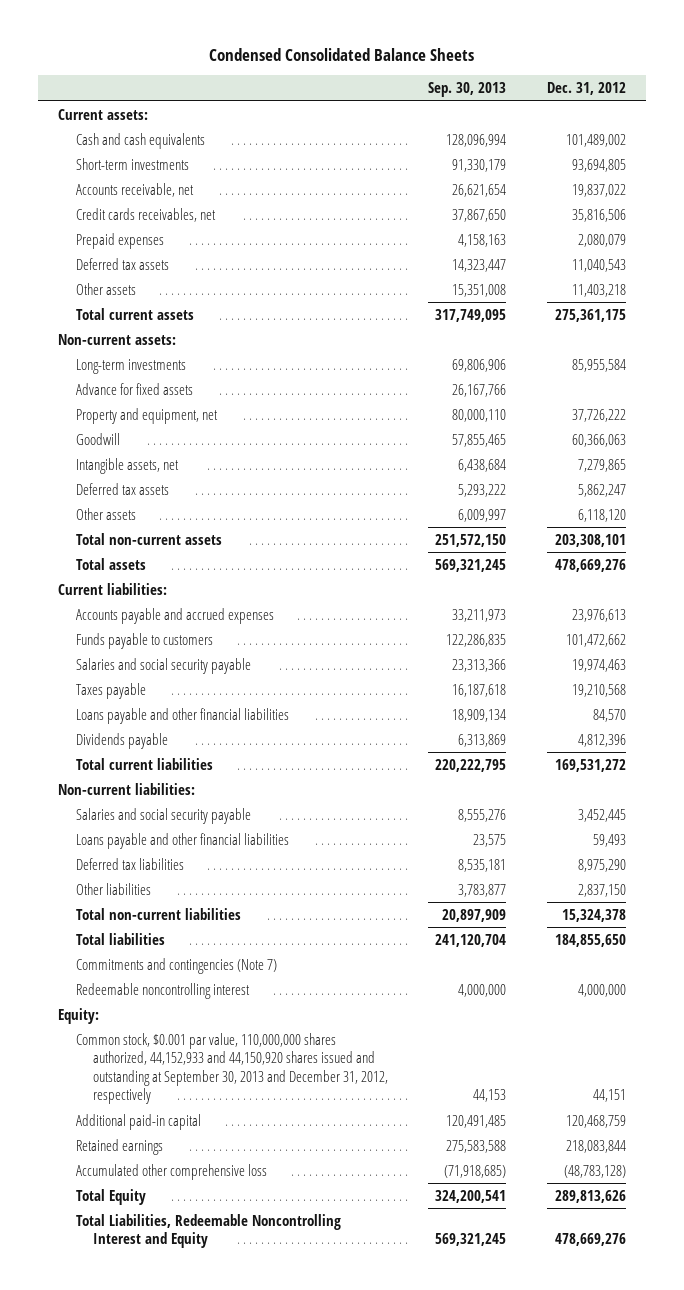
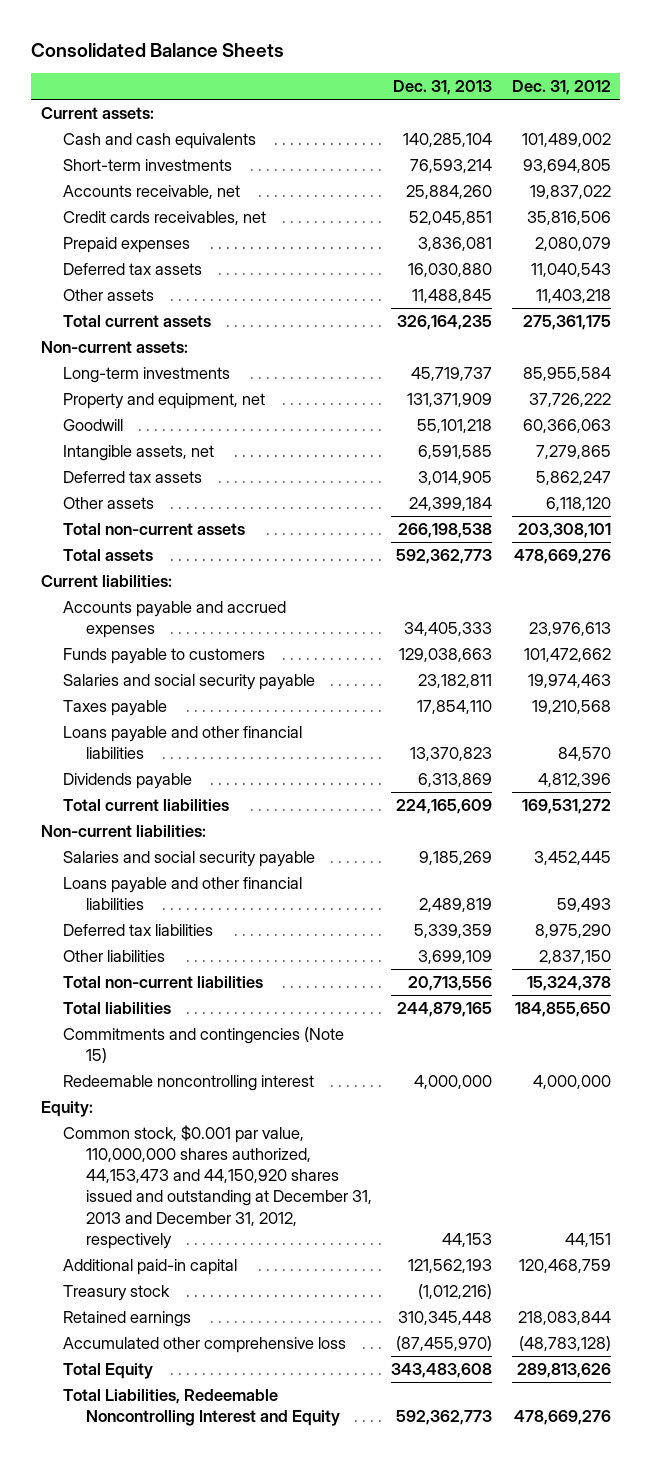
[208,47,474,61] Condensed Consolidated Balance Sheets -> [31,42,285,57] Consolidated Balance Sheets
[428,82,507,98] Sep. 30, 2013 -> none
none -> [393,80,493,96] Dec. 31, 2013
[75,382,193,395] Advance for fixed assets -> none
[75,957,277,974] Commitments and contingencies (Note 7) -> [63,1026,345,1064] Commitments and contingencies (Note 15)
[75,1032,389,1105] Common stock, $0.001 par value, 110,000,000 shares authorized, 44,152,933 and 44,150,920 shares issued and outstanding at September 30, 2013 and December 31, 2012, respectively -> [63,1124,372,1249] Common stock, $0.001 par value, 110,000,000 shares authorized, 44,153,473 and 44,150,920 shares issued and outstanding at December 31, 2013 and December 31, 2012, respectively
none -> [63,1284,171,1301] Treasury stock

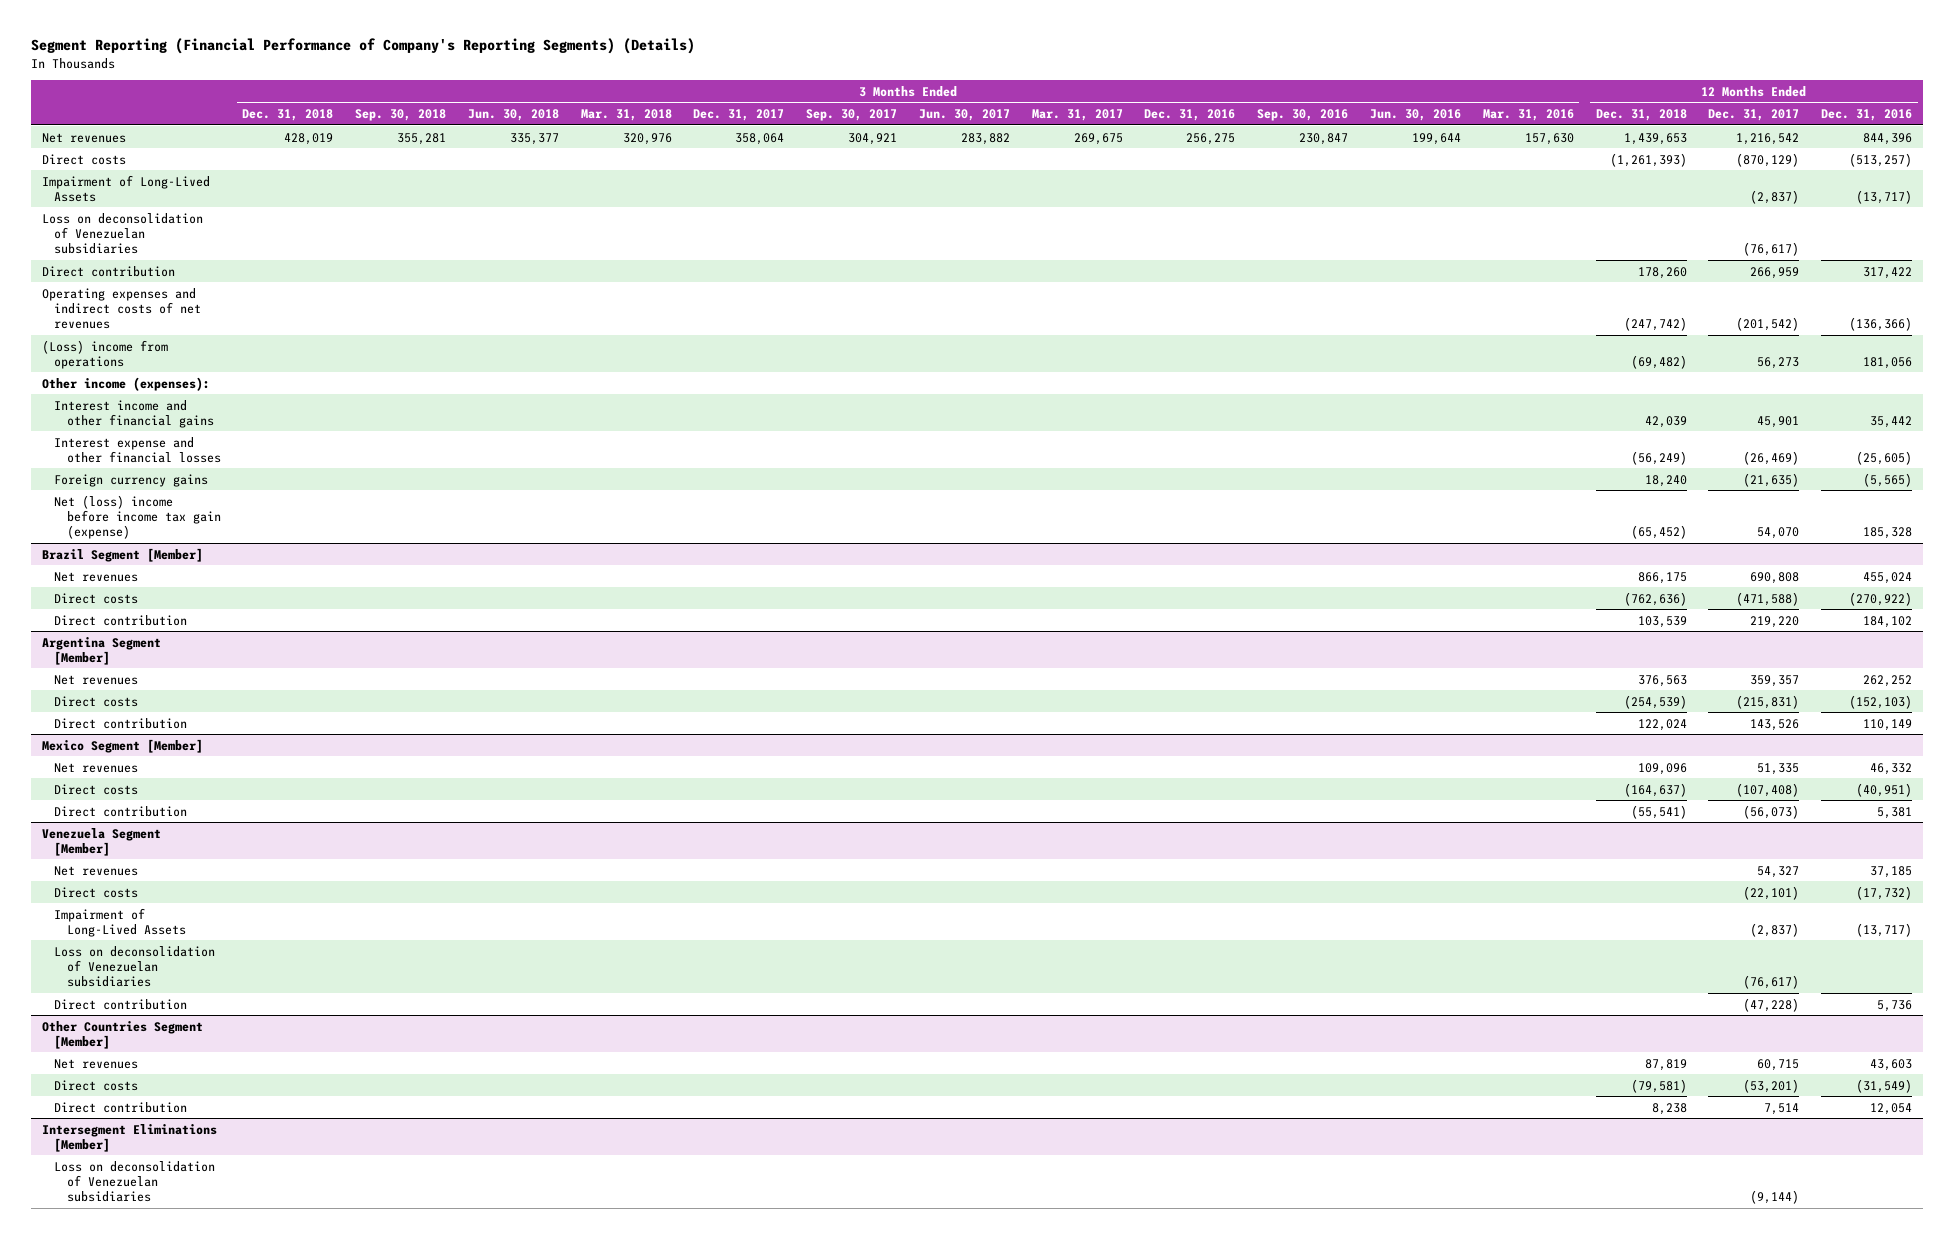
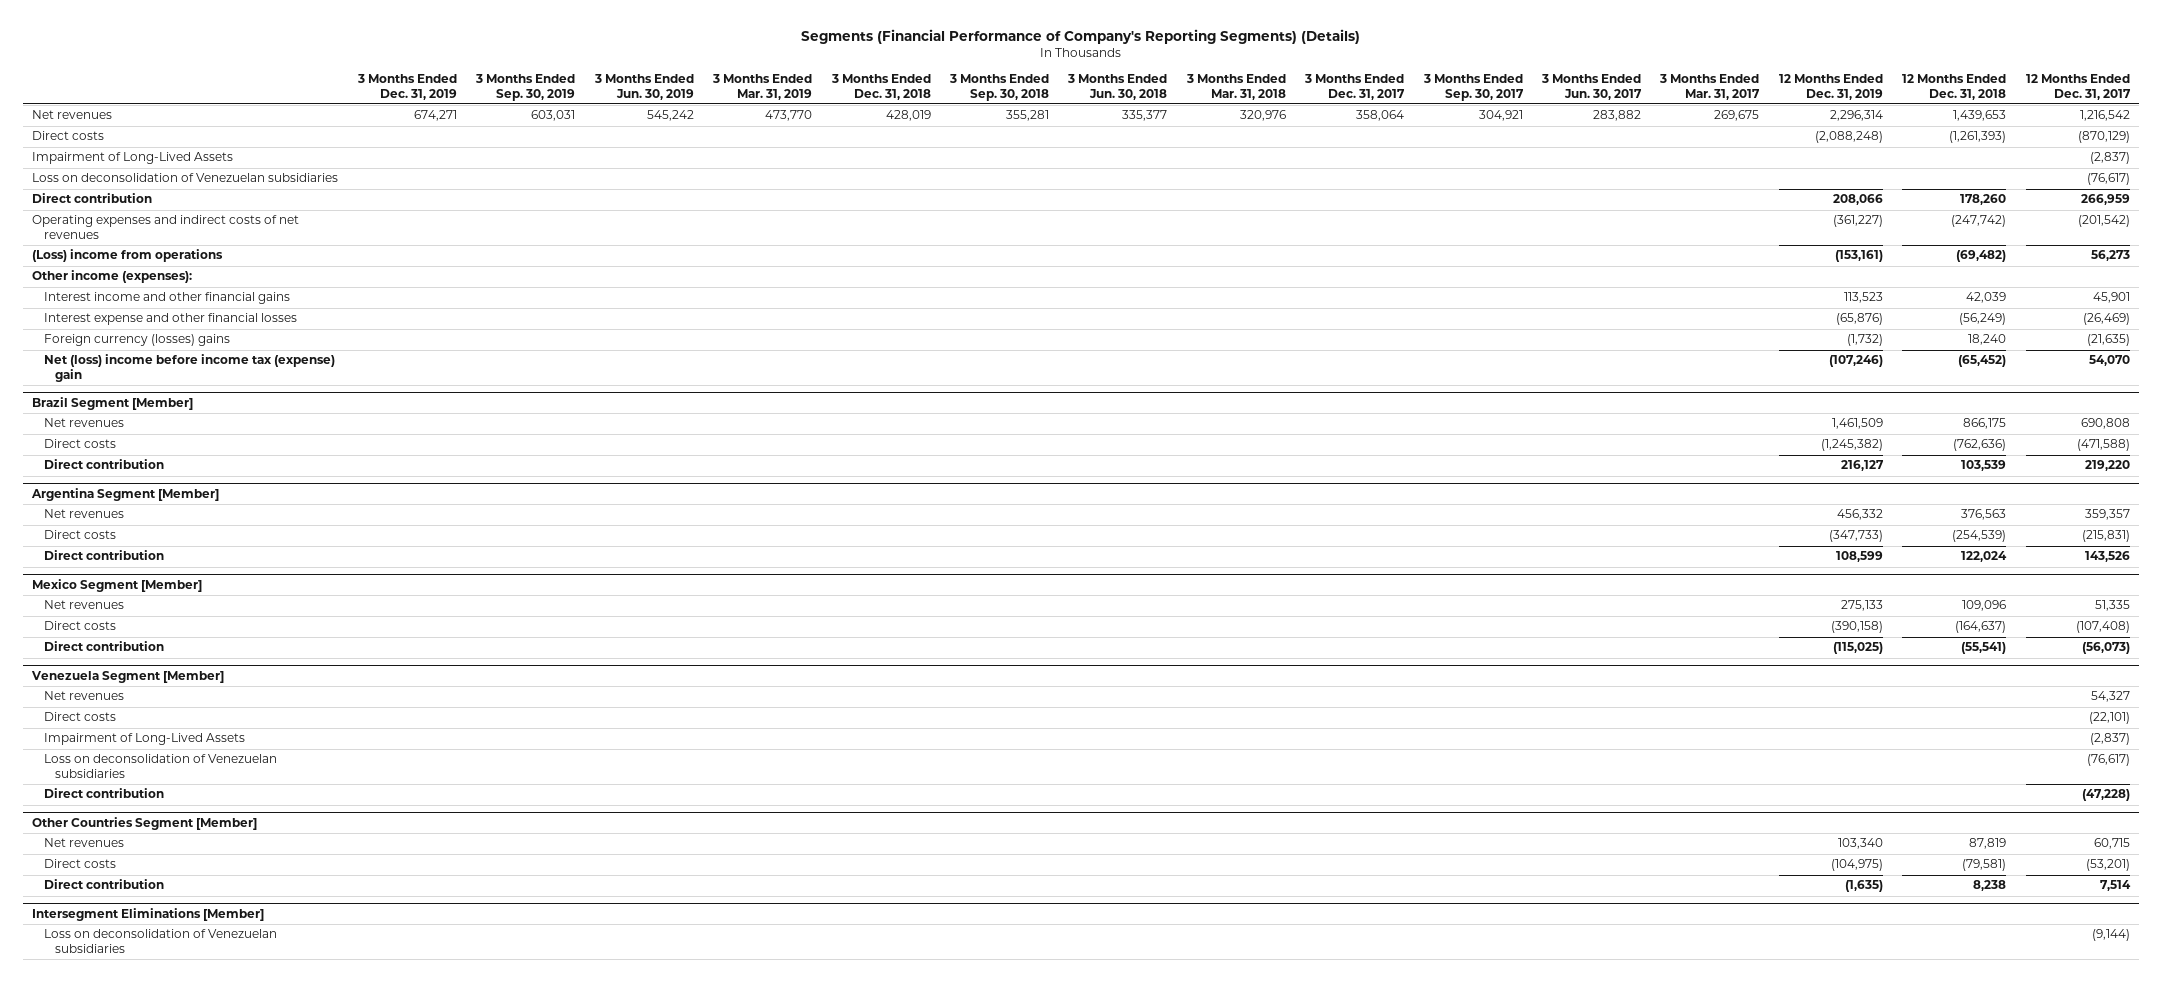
[30,38,695,55] Segment Reporting (Financial Performance of Company's Reporting Segments) (Details) -> [801,29,1361,45] Segments (Financial Performance of Company's Reporting Segments) (Details)
[1144,109,1236,122] Dec. 31, 2016 -> none
[1257,109,1349,122] Sep. 30, 2016 -> none
[1370,109,1462,122] Jun. 30, 2016 -> none
[1482,109,1574,122] Mar. 31, 2016 -> none
[1821,109,1913,122] Dec. 31, 2016 -> none
none -> [356,74,457,100] 3 Months Ended Dec. 31, 2019
none -> [475,74,576,101] 3 Months Ended Sep. 30, 2019
none -> [593,74,694,100] 3 Months Ended Jun. 30, 2019
none -> [712,74,813,100] 3 Months Ended Mar. 31, 2019
none -> [1778,74,1883,100] 12 Months Ended Dec. 31, 2019
[54,473,209,487] Foreign currency gains -> [43,334,230,347] Foreign currency (losses) gains
[54,494,221,539] Net (loss) income before income tax gain (expense) -> [43,354,335,382] Net (loss) income before income tax (expense) gain

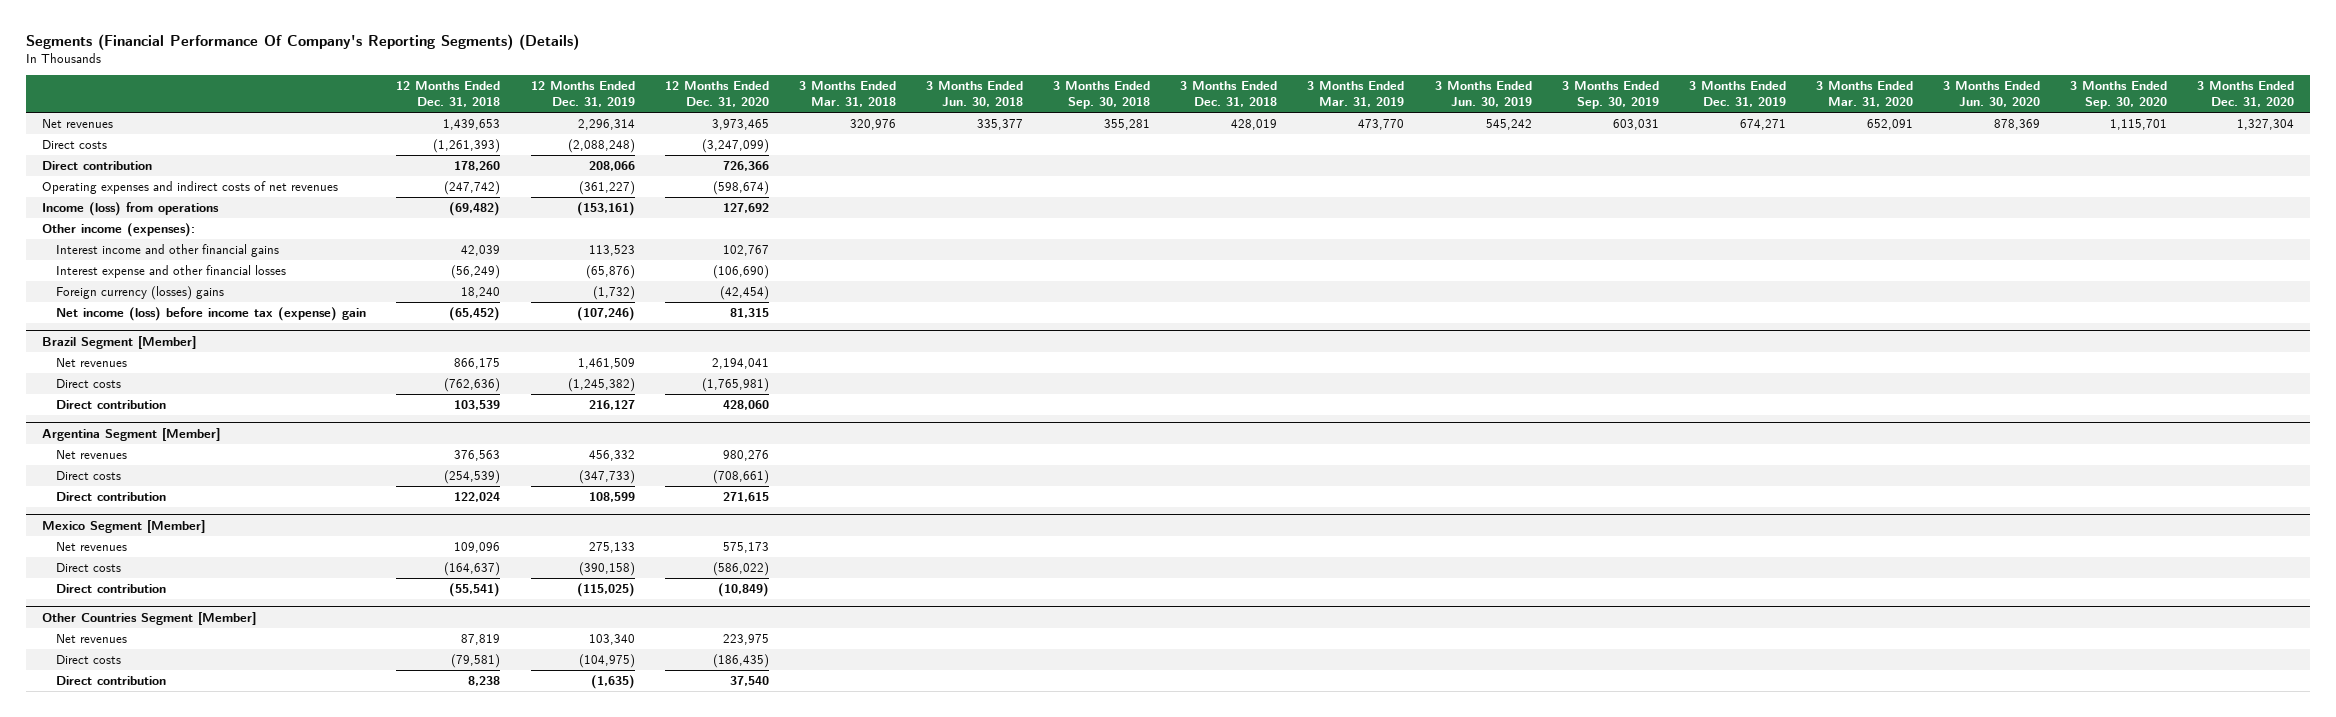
[801,29,1361,45] Segments (Financial Performance of Company's Reporting Segments) (Details) -> [26,33,580,50] Segments (Financial Performance Of Company's Reporting Segments) (Details)
[1304,74,1406,100] 3 Months Ended Dec. 31, 2017 -> none
[1422,74,1524,101] 3 Months Ended Sep. 30, 2017 -> none
[1540,74,1642,100] 3 Months Ended Jun. 30, 2017 -> none
[1659,74,1761,100] 3 Months Ended Mar. 31, 2017 -> none
[2025,74,2131,100] 12 Months Ended Dec. 31, 2017 -> none
none -> [664,81,769,108] 12 Months Ended Dec. 31, 2020
none -> [1816,81,1914,108] 3 Months Ended Mar. 31, 2020
none -> [1943,81,2041,108] 3 Months Ended Jun. 30, 2020
none -> [2070,81,2168,110] 3 Months Ended Sep. 30, 2020
none -> [2197,81,2295,108] 3 Months Ended Dec. 31, 2020
[32,152,234,165] Impairment of Long-Lived Assets -> none
[32,173,339,183] Loss on deconsolidation of Venezuelan subsidiaries -> none
[32,249,224,263] (Loss) income from operations -> [41,201,219,216] Income (loss) from operations
[43,354,335,382] Net (loss) income before income tax (expense) gain -> [56,306,367,321] Net income (loss) before income tax (expense) gain
[31,670,225,683] Venezuela Segment [Member] -> none
[43,691,124,701] Net revenues -> none
[43,712,116,722] Direct costs -> none
[43,733,245,746] Impairment of Long-Lived Assets -> none
[43,754,277,778] Loss on deconsolidation of Venezuelan subsidiaries -> none
[43,788,164,799] Direct contribution -> none
[32,907,265,921] Intersegment Eliminations [Member] -> none
[43,929,277,953] Loss on deconsolidation of Venezuelan subsidiaries -> none

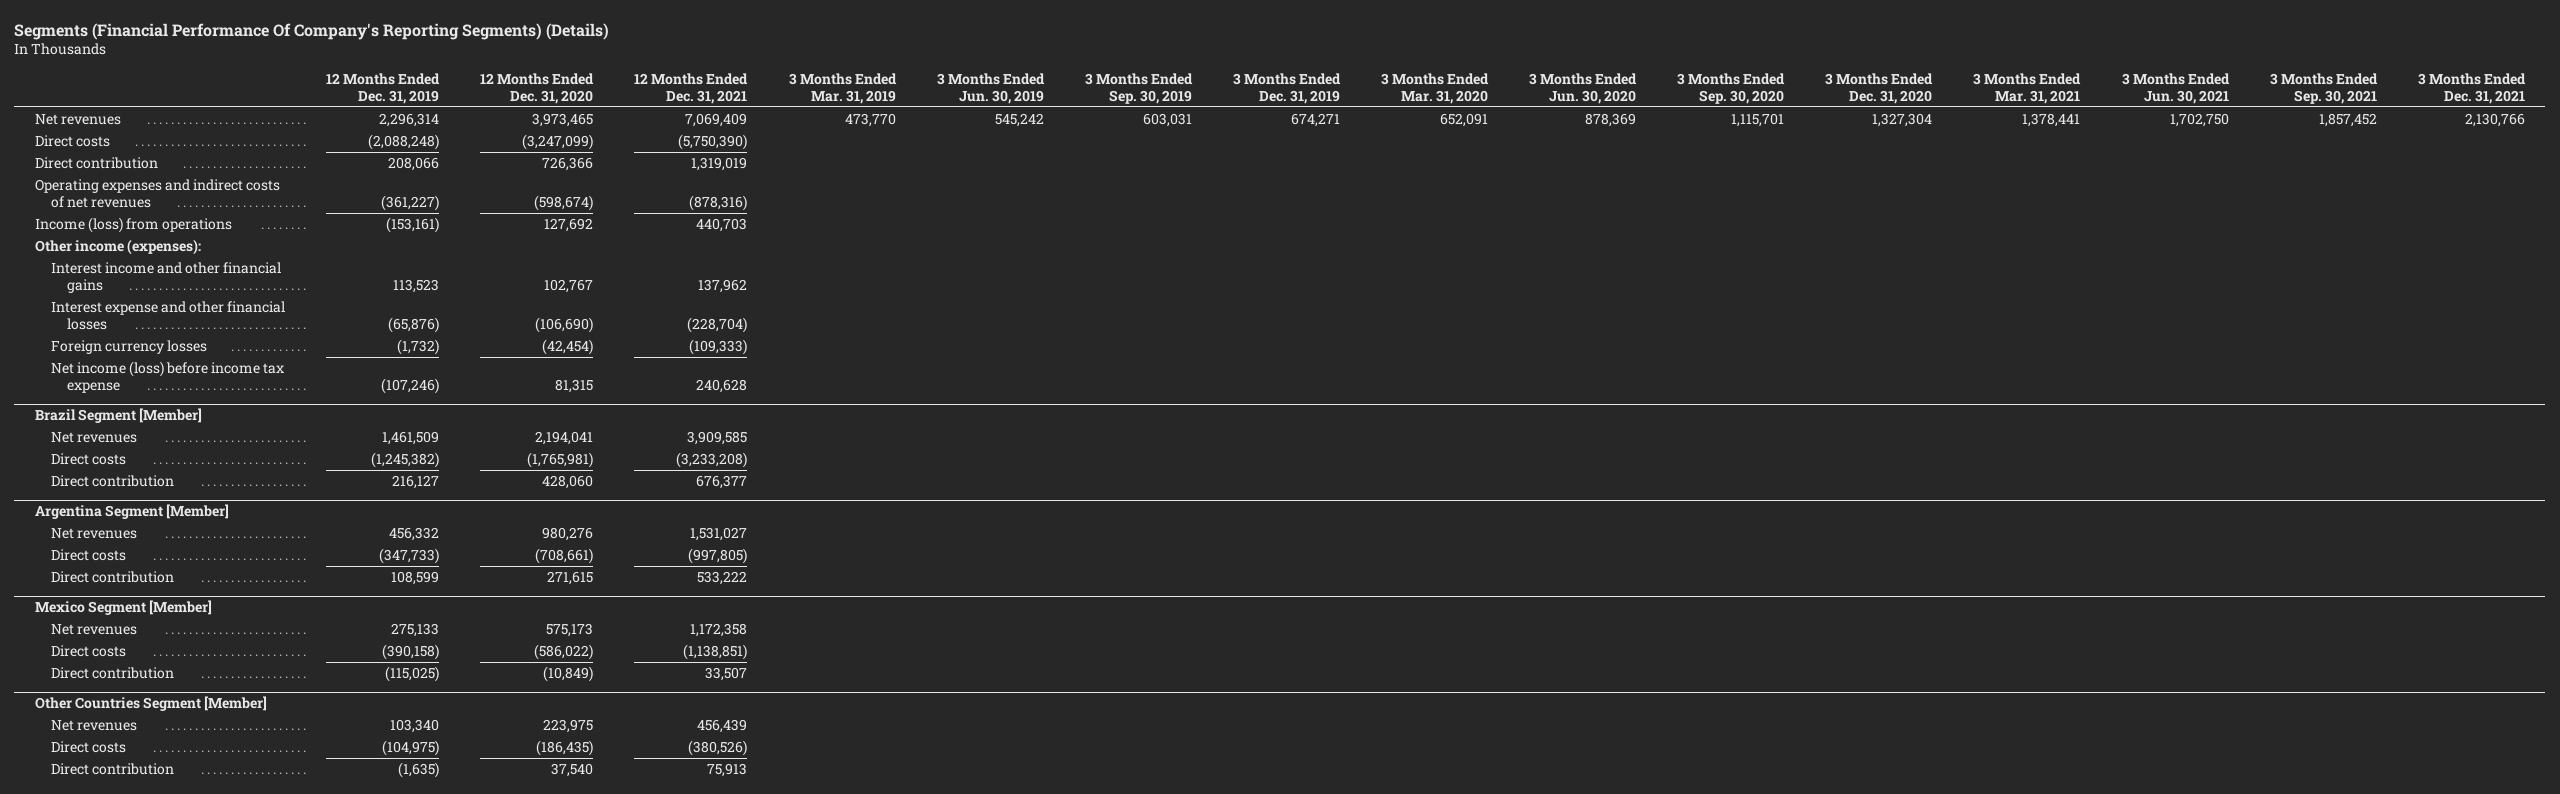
[396,81,501,108] 12 Months Ended Dec. 31, 2018 -> none
[798,81,896,108] 3 Months Ended Mar. 31, 2018 -> none
[926,81,1024,108] 3 Months Ended Jun. 30, 2018 -> none
[1053,81,1151,110] 3 Months Ended Sep. 30, 2018 -> none
[1180,81,1278,108] 3 Months Ended Dec. 31, 2018 -> none
none -> [634,72,749,104] 12 Months Ended Dec. 31, 2021
none -> [1973,72,2082,104] 3 Months Ended Mar. 31, 2021
none -> [2121,72,2230,104] 3 Months Ended Jun. 30, 2021
none -> [2269,72,2378,104] 3 Months Ended Sep. 30, 2021
none -> [2417,72,2526,104] 3 Months Ended Dec. 31, 2021
[56,285,225,300] Foreign currency (losses) gains -> [51,339,208,354] Foreign currency losses
[56,306,367,321] Net income (loss) before income tax (expense) gain -> [51,360,285,394] Net income (loss) before income tax expense

